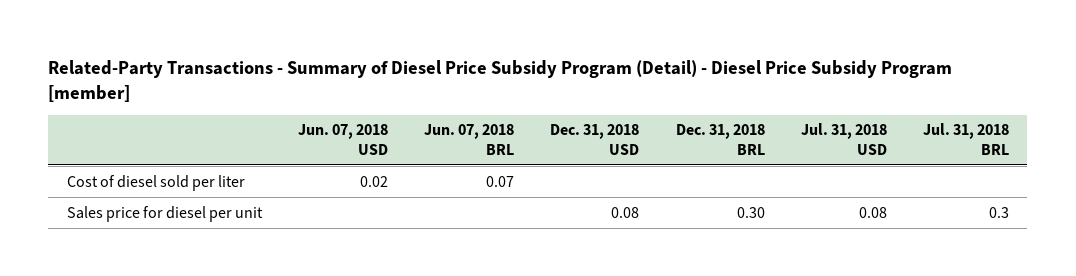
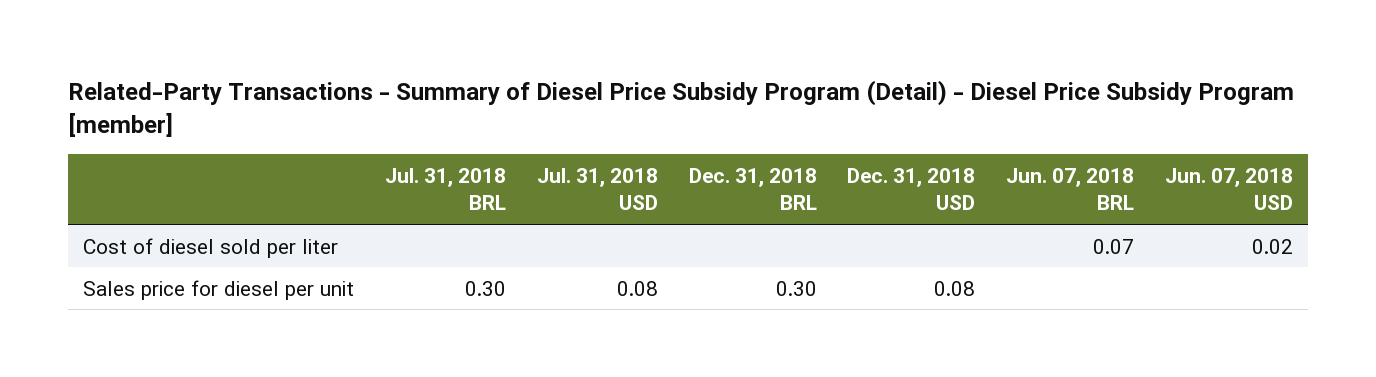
[989,206,1010,218] 0.3 -> [465,280,507,296] 0.30

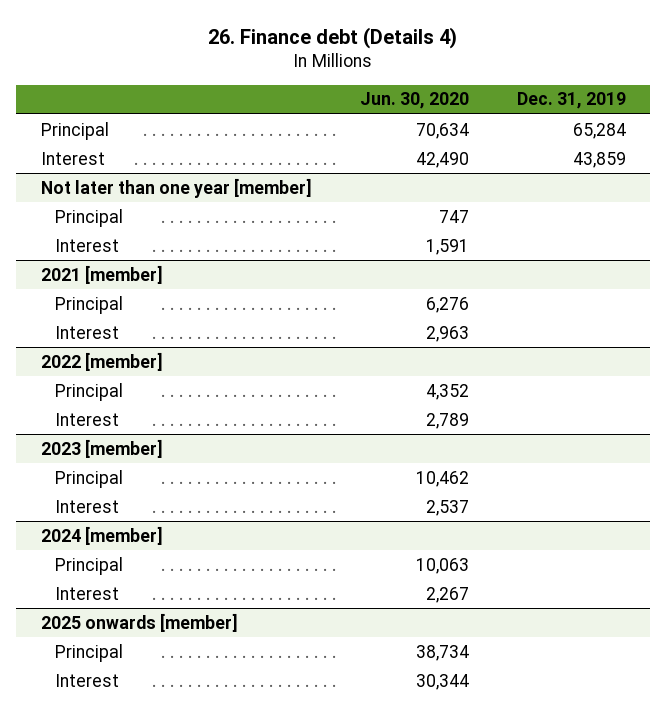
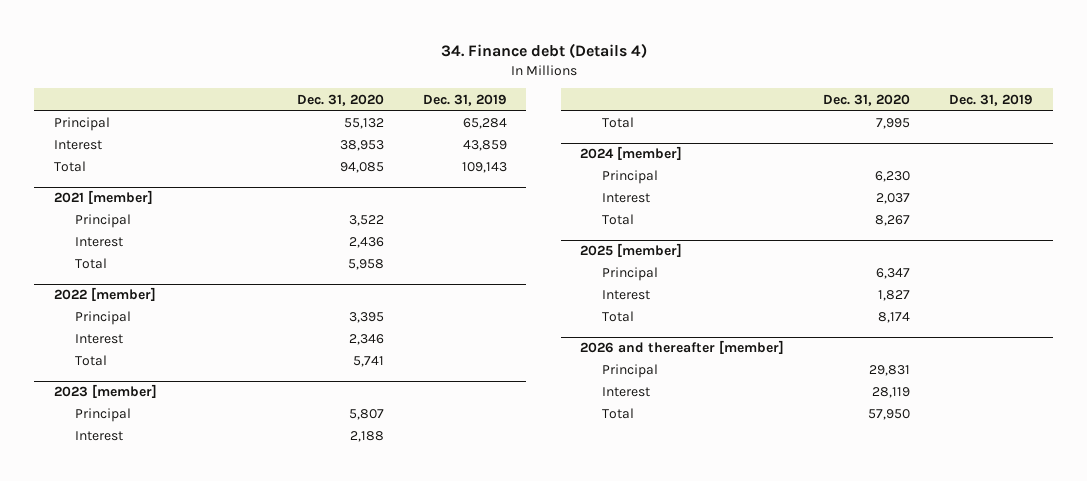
[208,26,458,49] 26. Finance debt (Details 4) -> [440,42,647,58] 34. Finance debt (Details 4)
[359,92,469,110] Jun. 30, 2020 -> none
none -> [296,93,384,106] Dec. 31, 2020
[40,177,312,198] Not later than one year [member] -> none
[55,208,124,227] Principal -> none
[55,238,120,252] Interest -> none
none -> [53,161,86,173] Total
none -> [75,258,108,270] Total
none -> [75,355,108,367] Total
none -> [602,117,635,129] Total
none -> [602,214,635,226] Total
none -> [580,243,683,258] 2025 [member]
none -> [602,267,659,282] Principal
none -> [602,290,651,301] Interest
none -> [602,311,635,323] Total
[40,612,238,632] 2025 onwards [member] -> [580,340,785,355] 2026 and thereafter [member]
none -> [602,408,635,420] Total

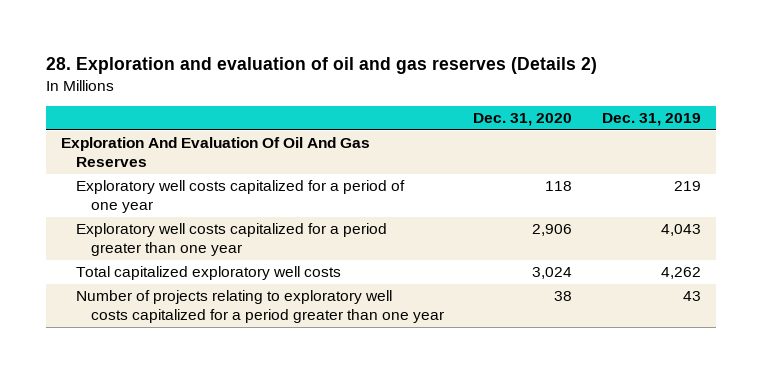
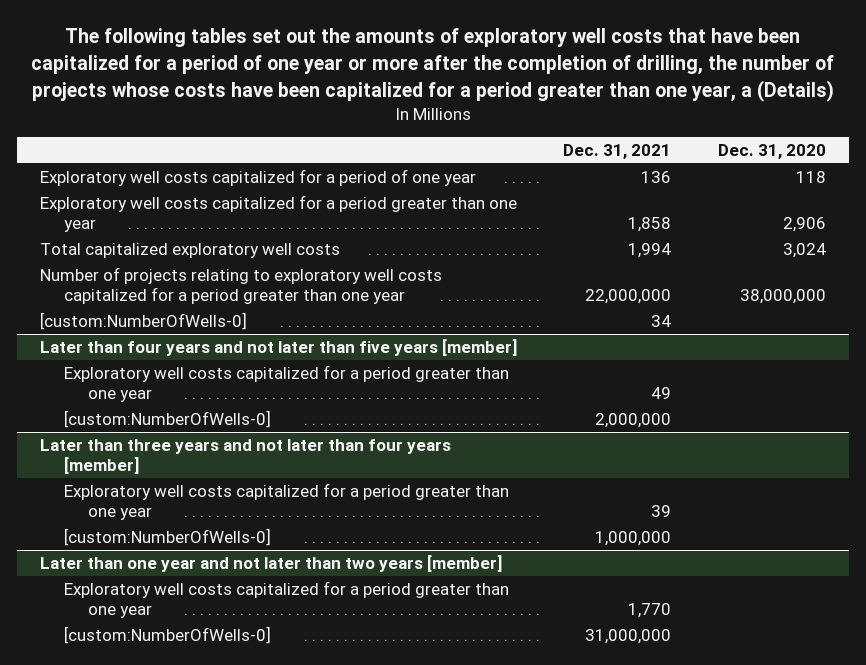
[46,57,598,75] 28. Exploration and evaluation of oil and gas reserves (Details 2) -> [30,28,834,102] The following tables set out the amounts of exploratory well costs that have been capitalized for a period of one year or more after the completion of drilling, the number of projects whose costs have been capitalized for a period greater than one year, a (Details)
[602,113,702,127] Dec. 31, 2019 -> none
none -> [563,143,672,159] Dec. 31, 2021
[61,137,371,168] Exploration And Evaluation Of Oil And Gas Reserves -> none
[554,291,573,302] 38 -> [739,289,826,305] 38,000,000
none -> [40,312,248,331] [custom:NumberOfWells-0]
none -> [40,339,518,357] Later than four years and not later than five years [member]
none -> [64,365,510,403] Exploratory well costs capitalized for a period greater than one year
none -> [64,410,272,429] [custom:NumberOfWells-0]
none -> [40,439,452,475] Later than three years and not later than four years [member]
none -> [64,483,510,521] Exploratory well costs capitalized for a period greater than one year
none -> [64,528,272,547] [custom:NumberOfWells-0]
none -> [40,555,503,573] Later than one year and not later than two years [member]
none -> [64,581,510,619] Exploratory well costs capitalized for a period greater than one year
none -> [64,626,272,645] [custom:NumberOfWells-0]

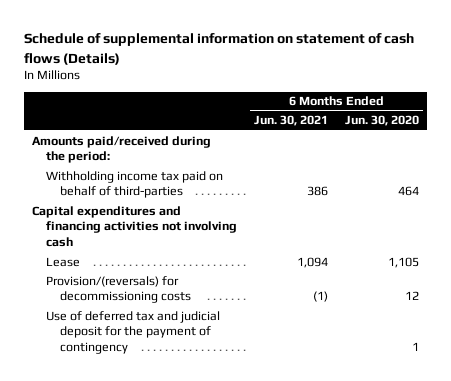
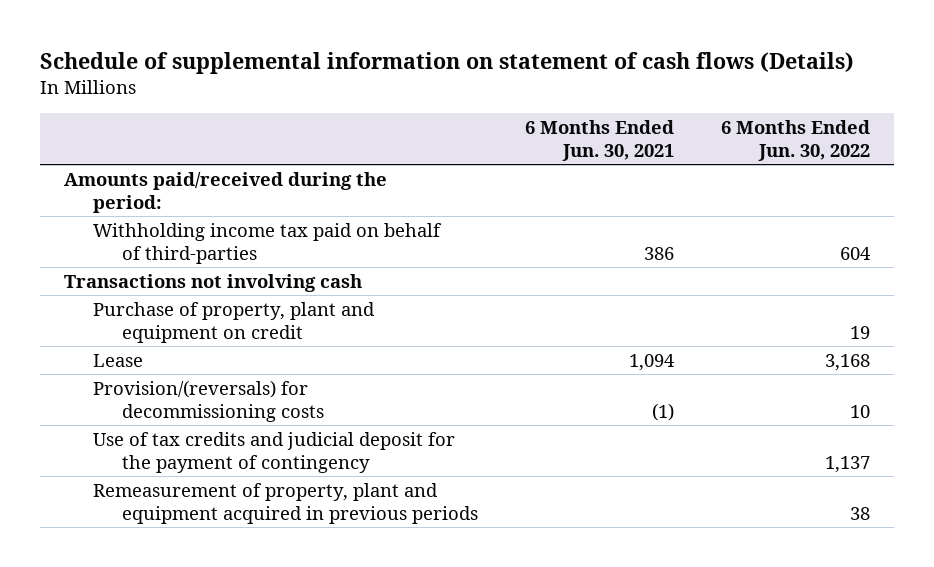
[344,115,419,127] Jun. 30, 2020 -> none
none -> [721,119,871,161] 6 Months Ended Jun. 30, 2022
[32,205,238,248] Capital expenditures and financing activities not involving cash -> [63,273,362,292] Transactions not involving cash
none -> [93,301,376,343] Purchase of property, plant and equipment on credit
[46,310,221,355] Use of deferred tax and judicial deposit for the payment of contingency -> [93,431,456,473] Use of tax credits and judicial deposit for the payment of contingency
none -> [93,482,479,524] Remeasurement of property, plant and equipment acquired in previous periods

